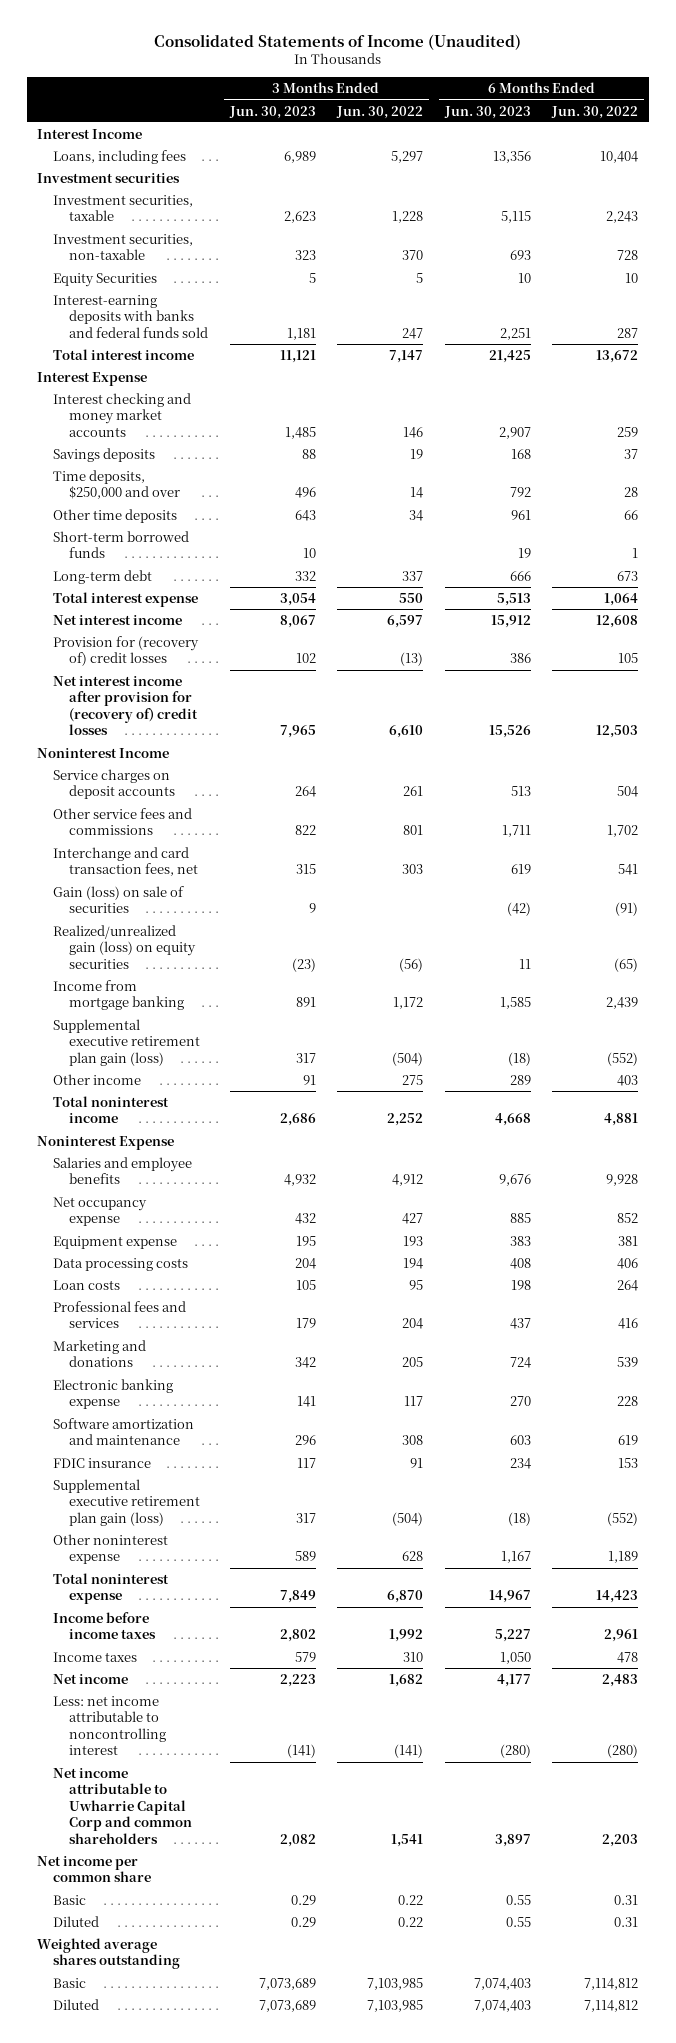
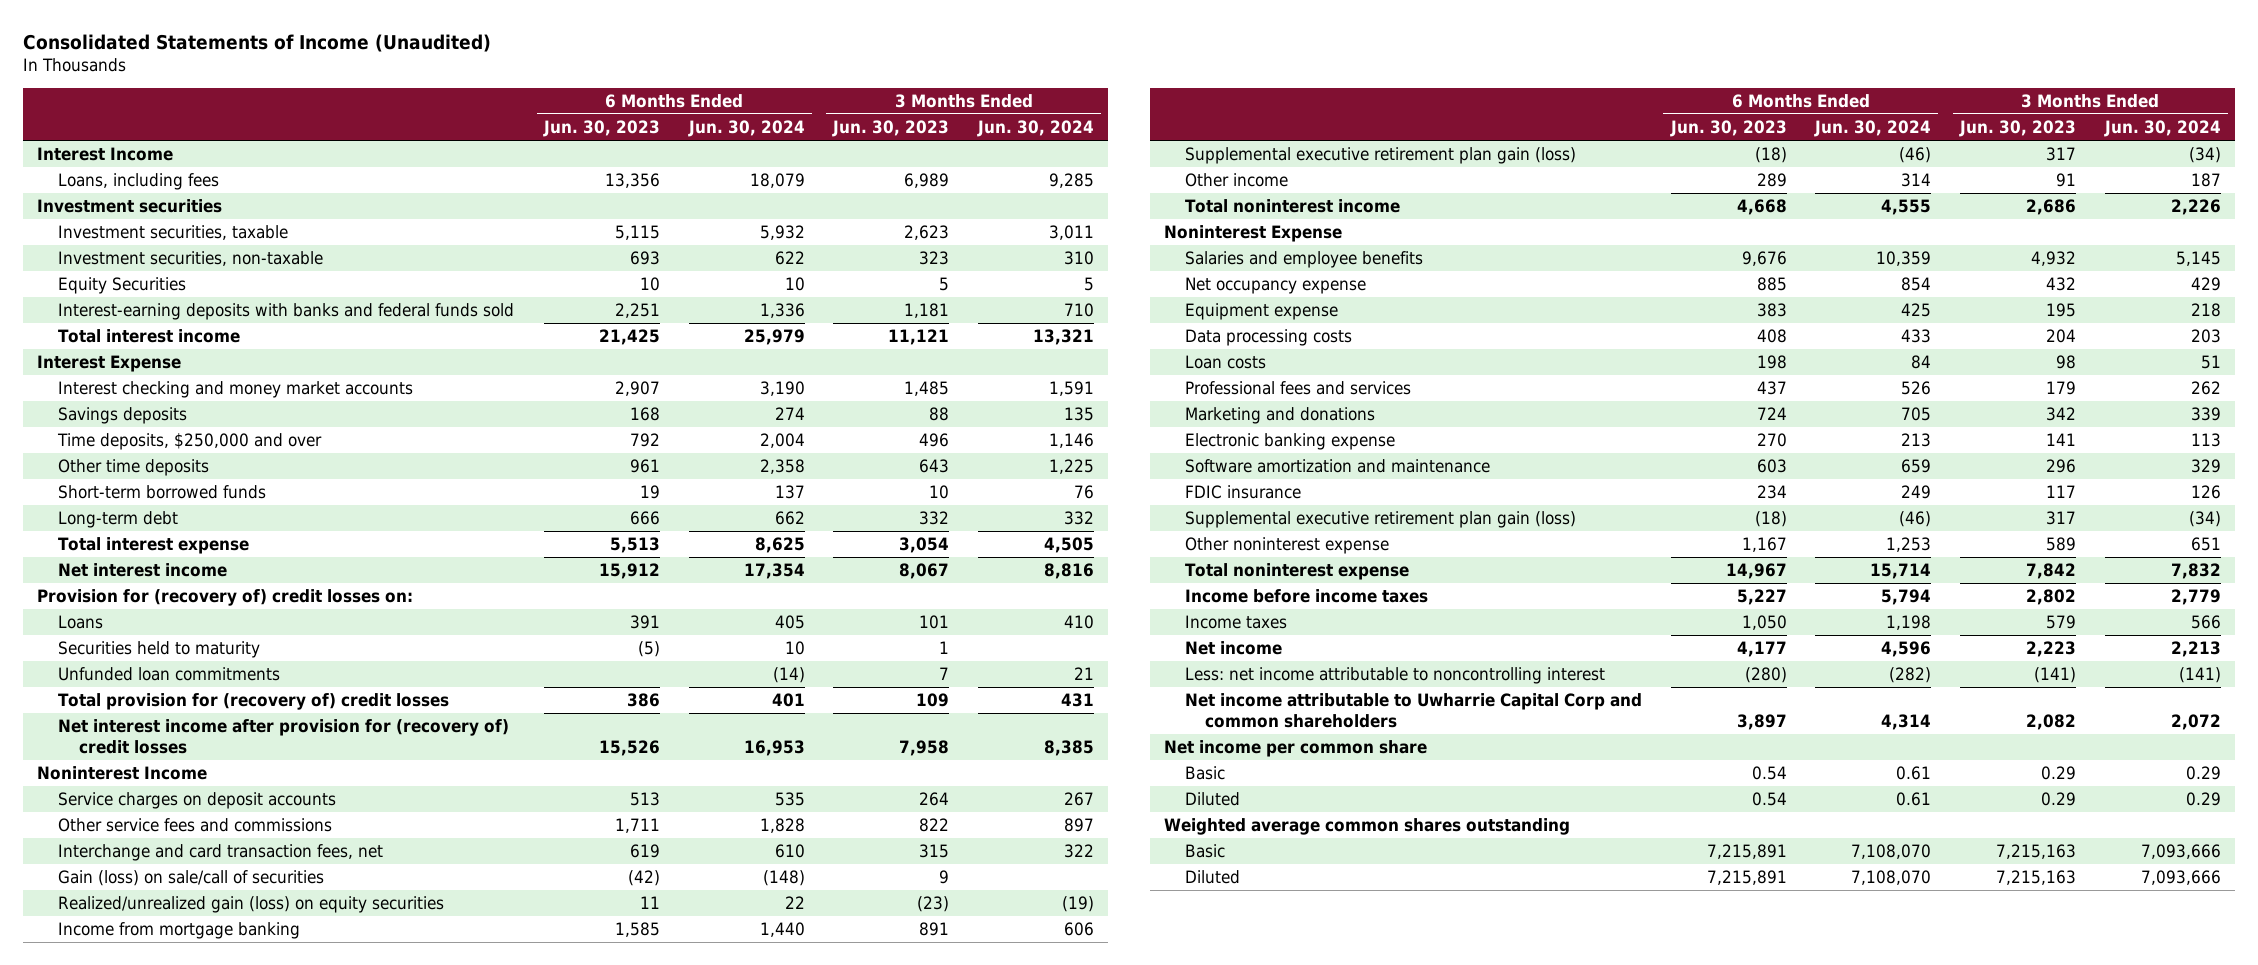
[336,105,424,119] Jun. 30, 2022 -> none
[551,105,639,119] Jun. 30, 2022 -> none
none -> [687,120,805,138] Jun. 30, 2024
none -> [977,120,1095,138] Jun. 30, 2024
none -> [37,589,414,607] Provision for (recovery of) credit losses on:
none -> [58,615,104,630] Loans
none -> [58,641,261,659] Securities held to maturity
none -> [58,667,281,682] Unfunded loan commitments
[53,635,200,667] Provision for (recovery of) credit losses -> [58,693,450,711] Total provision for (recovery of) credit losses
[295,653,316,664] 102 -> [916,693,950,708] 109
[279,725,316,739] 7,965 -> [899,740,950,757] 7,958
[53,885,185,914] Gain (loss) on sale of securities -> [58,870,325,887] Gain (loss) on sale/call of securities
[295,1279,316,1290] 105 -> [2056,355,2077,370] 98
[279,1590,316,1604] 7,849 -> [2026,563,2077,580] 7,842
[505,1894,531,1905] 0.55 -> [1751,766,1787,781] 0.54
[505,1916,531,1927] 0.55 -> [1751,792,1787,807] 0.54
[37,1937,181,1970] Weighted average shares outstanding -> [1164,818,1571,836] Weighted average common shares outstanding
[258,1977,316,1990] 7,073,689 -> [1996,844,2077,860] 7,215,163
[473,1977,531,1990] 7,074,403 -> [1706,844,1787,860] 7,215,891
[258,1999,316,2012] 7,073,689 -> [1996,870,2077,886] 7,215,163
[473,1999,531,2012] 7,074,403 -> [1706,870,1787,886] 7,215,891

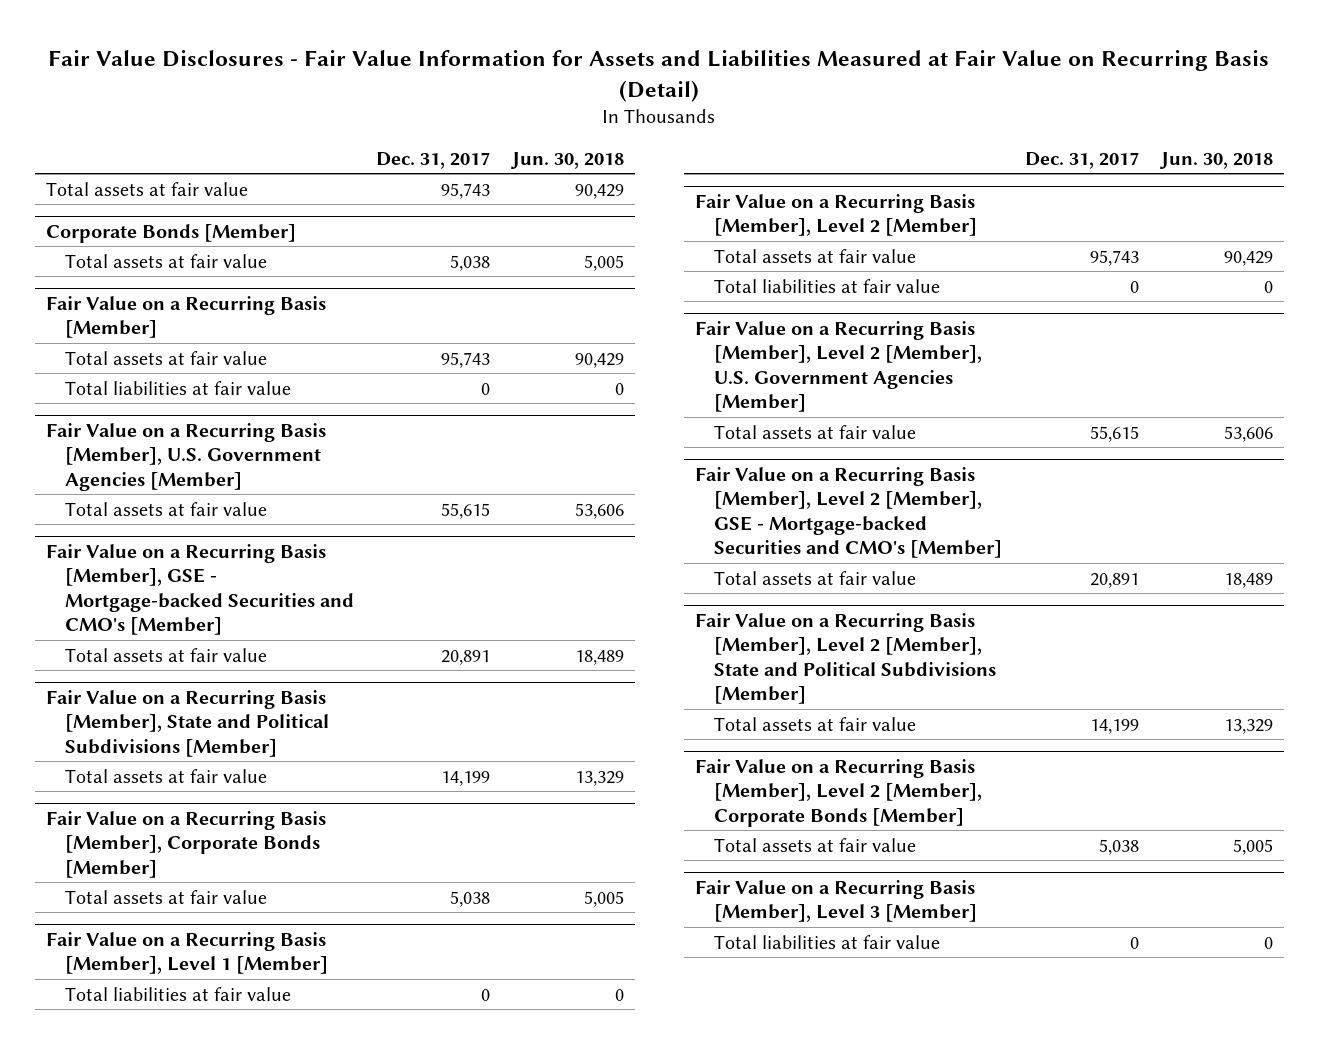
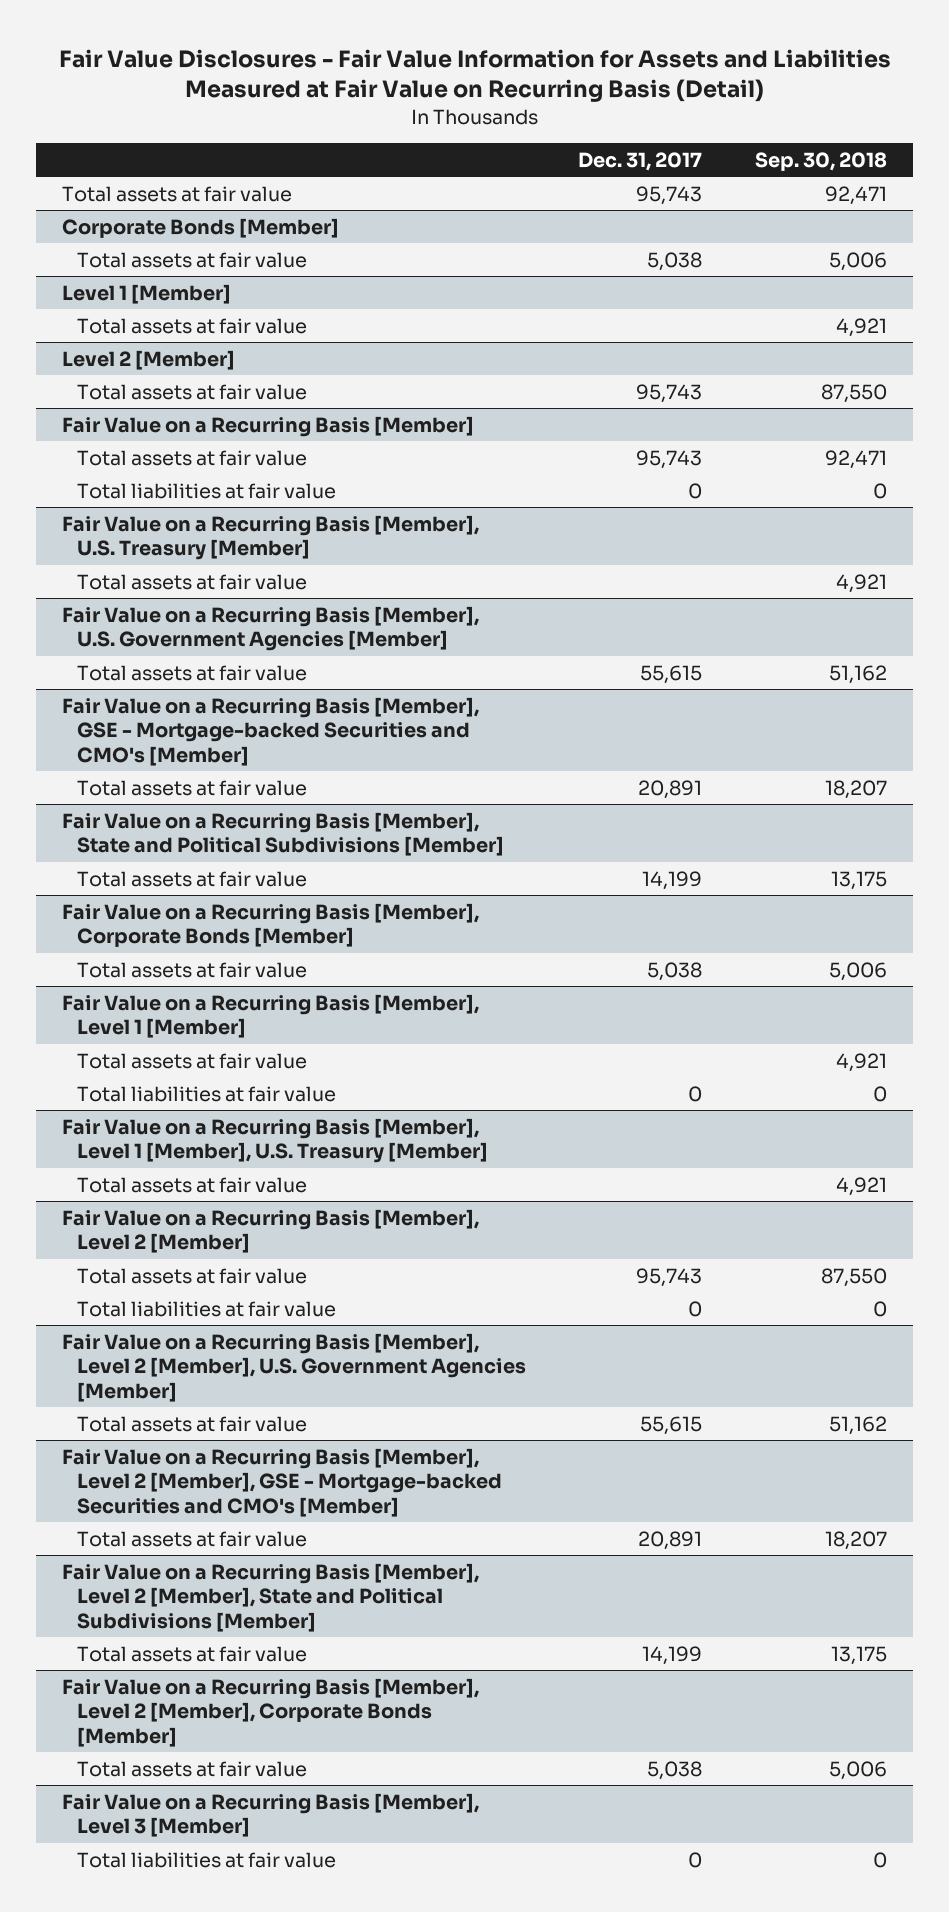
[509,151,624,169] Jun. 30, 2018 -> none
none -> [754,151,887,171] Sep. 30, 2018
none -> [62,283,232,304] Level 1 [Member]
none -> [76,317,307,334] Total assets at fair value
none -> [62,349,236,370] Level 2 [Member]
none -> [76,383,307,400] Total assets at fair value
none -> [62,514,480,561] Fair Value on a Recurring Basis [Member], U.S. Treasury [Member]
none -> [76,573,307,590] Total assets at fair value
none -> [76,1052,307,1069] Total assets at fair value
none -> [62,1117,488,1164] Fair Value on a Recurring Basis [Member], Level 1 [Member], U.S. Treasury [Member]
none -> [76,1176,307,1193] Total assets at fair value

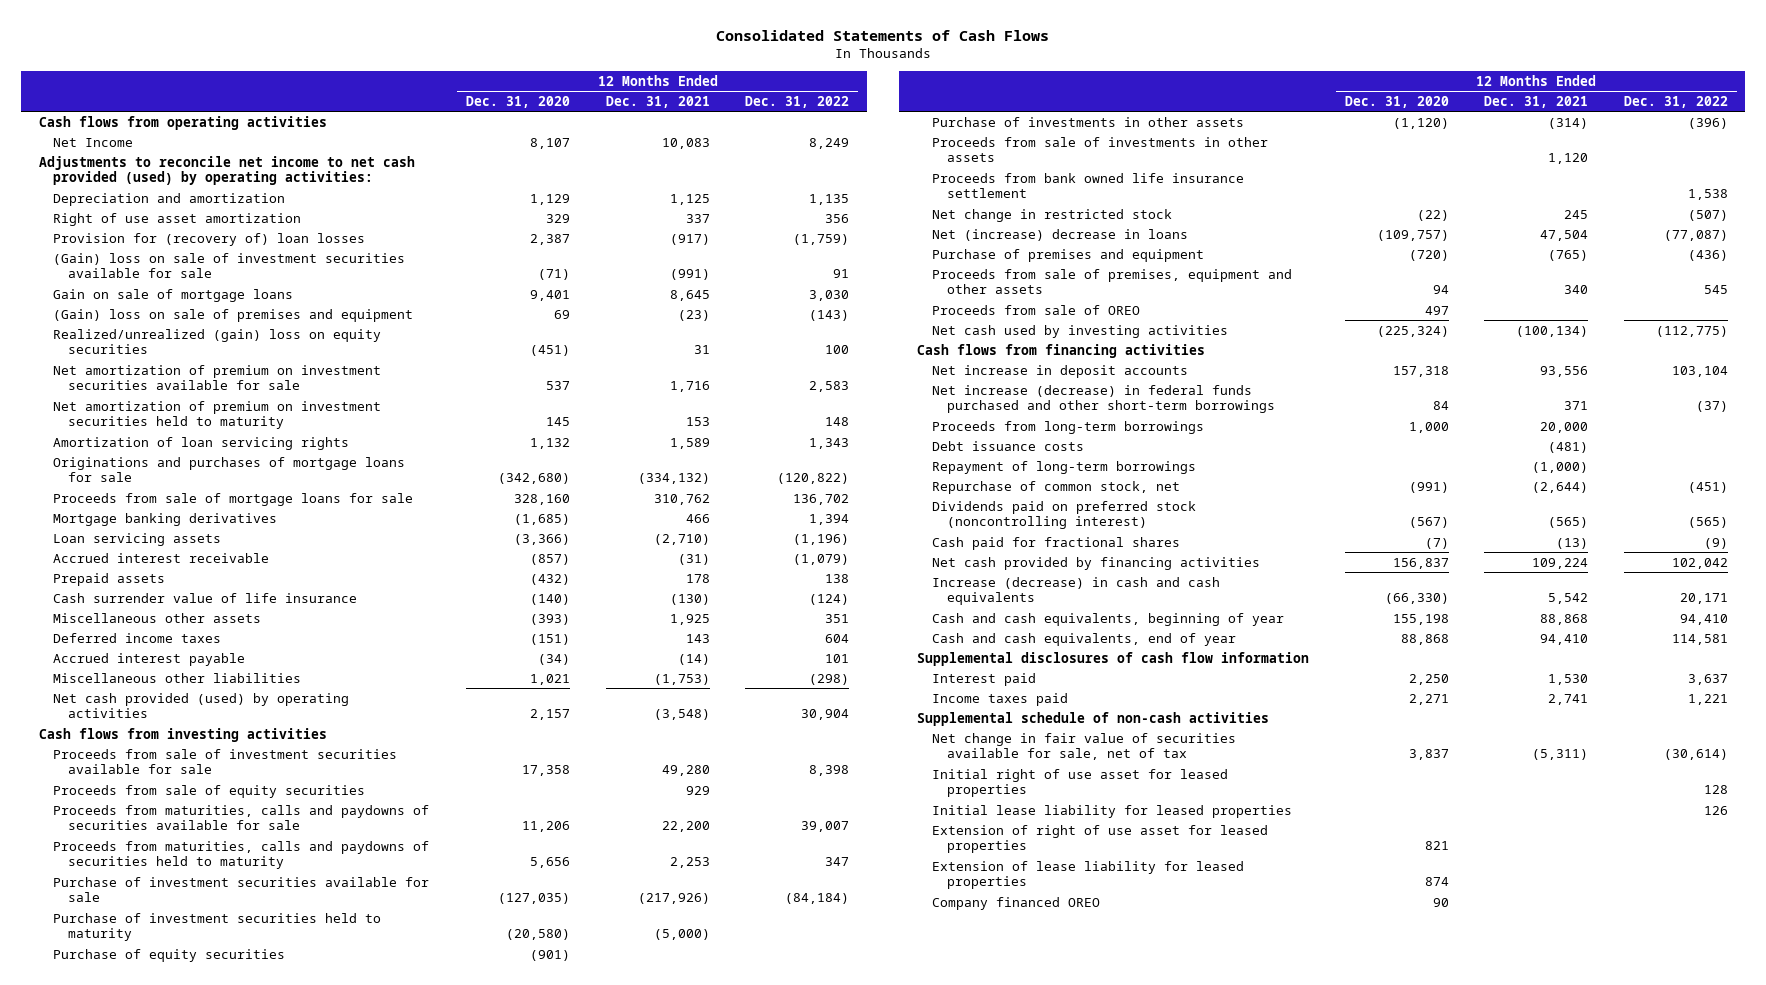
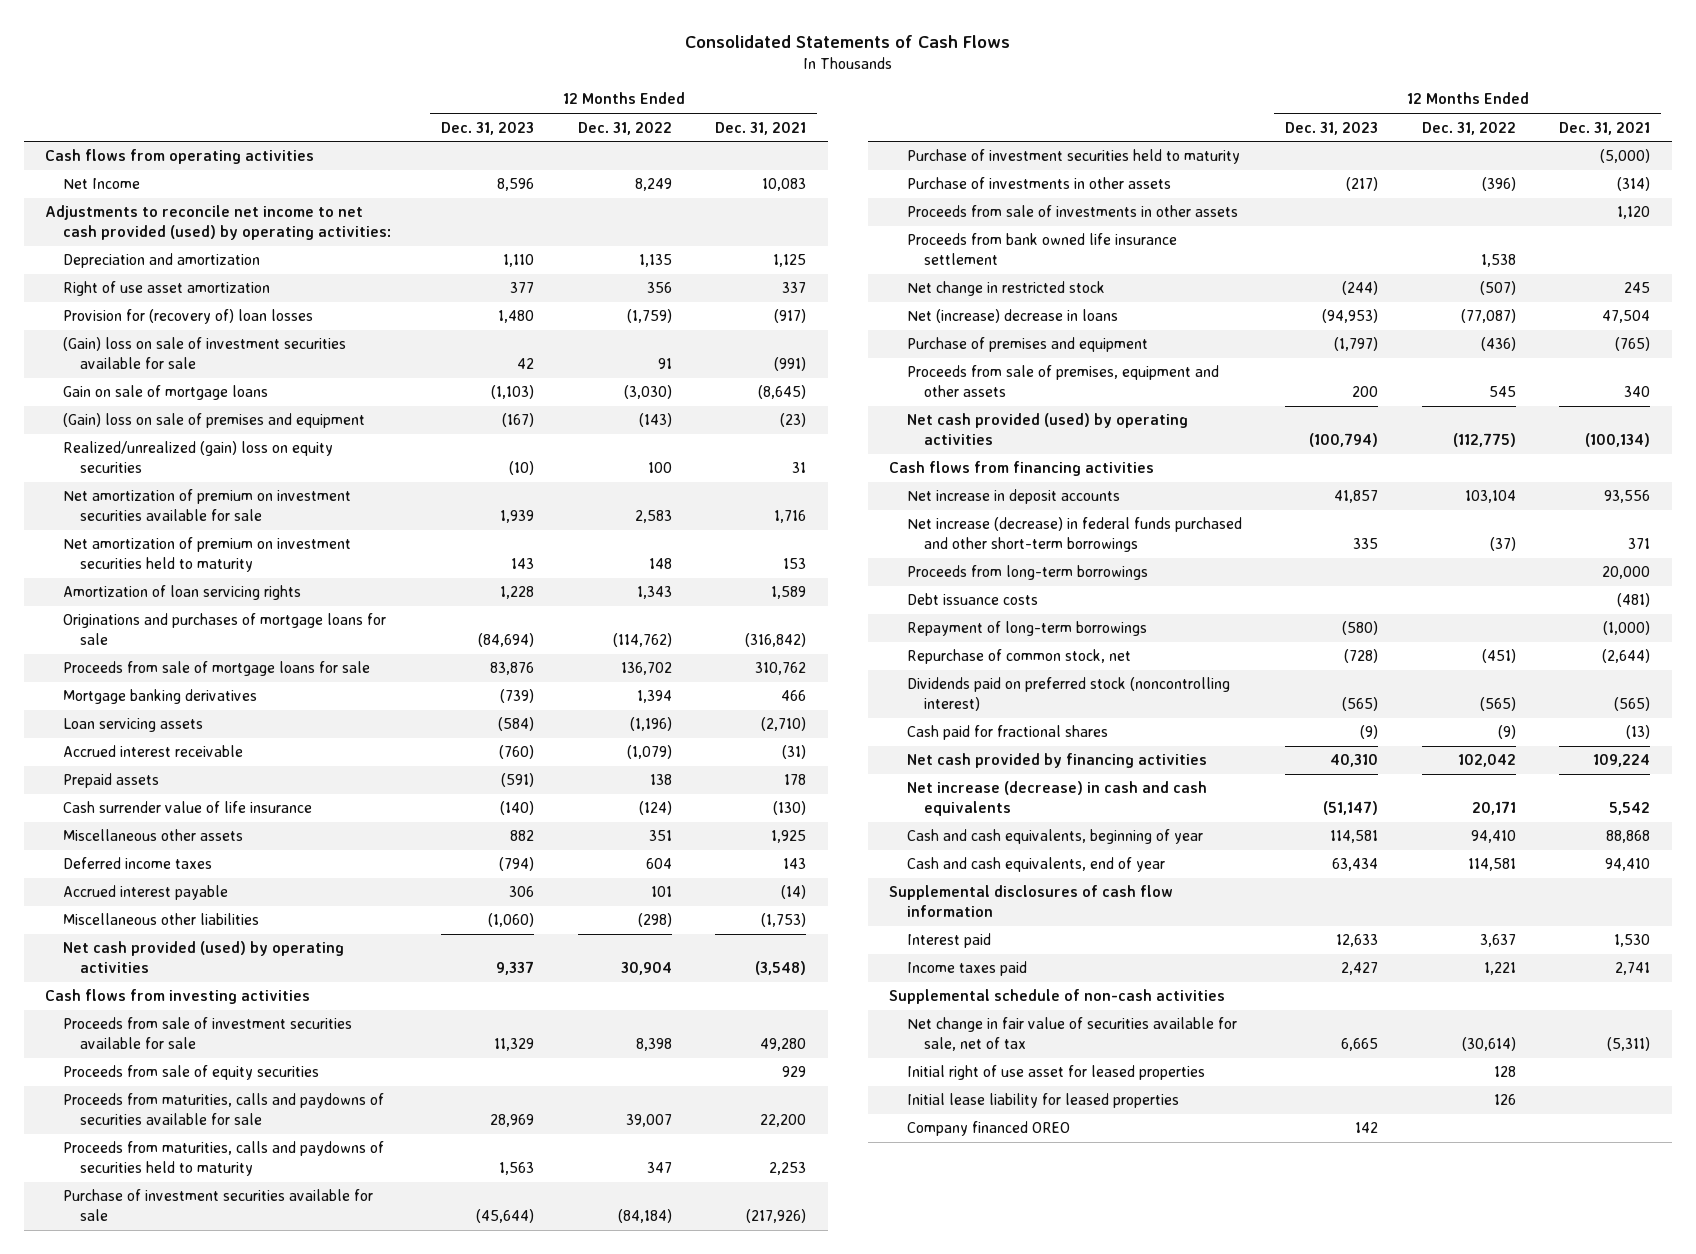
[466,95,571,108] Dec. 31, 2020 -> none
none -> [441,121,535,135] Dec. 31, 2023
[669,289,710,301] 8,645 -> [758,385,807,400] (8,645)
[809,289,850,301] 3,030 -> [623,385,672,400] (3,030)
[637,473,710,485] (334,132) -> [745,633,807,648] (316,842)
[777,473,850,485] (120,822) -> [612,633,672,648] (114,762)
[53,948,286,962] Purchase of equity securities -> none
[931,304,1140,315] Proceeds from sale of OREO -> none
[931,324,1228,338] Net cash used by investing activities -> [906,413,1188,446] Net cash provided (used) by operating activities
[931,576,1220,606] Increase (decrease) in cash and cash equivalents -> [906,781,1207,817] Net increase (decrease) in cash and cash equivalents
[931,824,1268,854] Extension of right of use asset for leased properties -> none
[931,860,1244,890] Extension of lease liability for leased properties -> none

